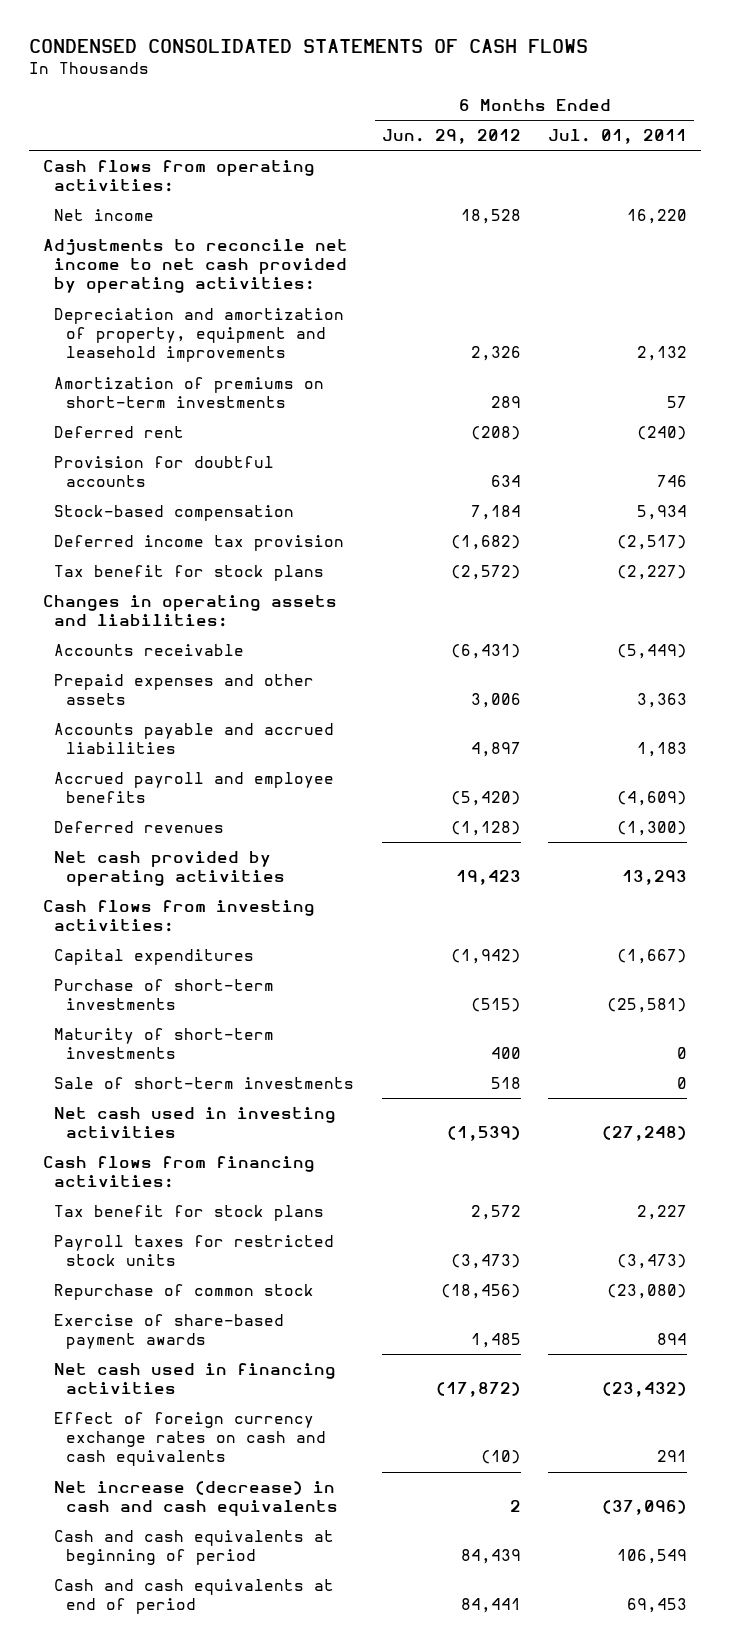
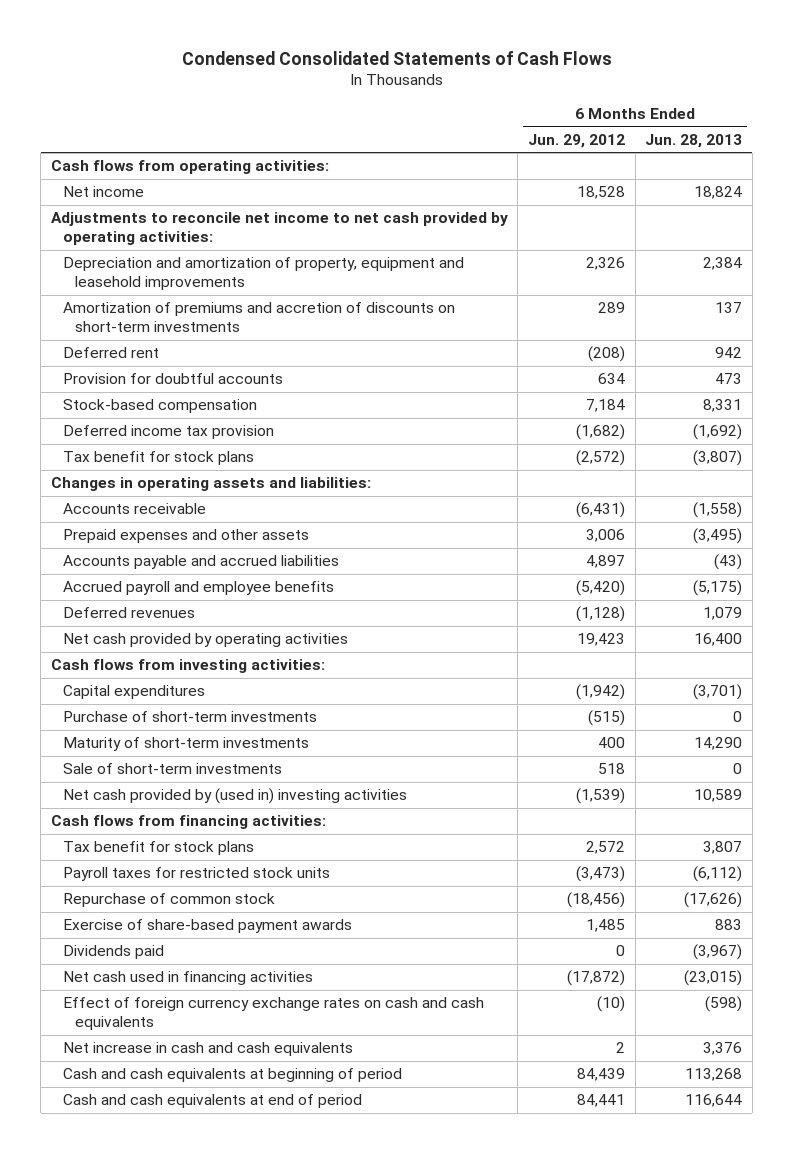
[29,39,589,54] CONDENSED CONSOLIDATED STATEMENTS OF CASH FLOWS -> [181,50,612,65] Condensed Consolidated Statements of Cash Flows
[548,128,688,144] Jul. 01, 2011 -> none
none -> [645,133,743,148] Jun. 28, 2013
[54,376,325,409] Amortization of premiums on short-term investments -> [62,302,455,333] Amortization of premiums and accretion of discounts on short-term investments
[54,1106,337,1139] Net cash used in investing activities -> [62,788,407,805] Net cash provided by (used in) investing activities
none -> [62,945,164,960] Dividends paid
[54,1480,339,1517] Net increase (decrease) in cash and cash equivalents -> [62,1042,353,1057] Net increase in cash and cash equivalents

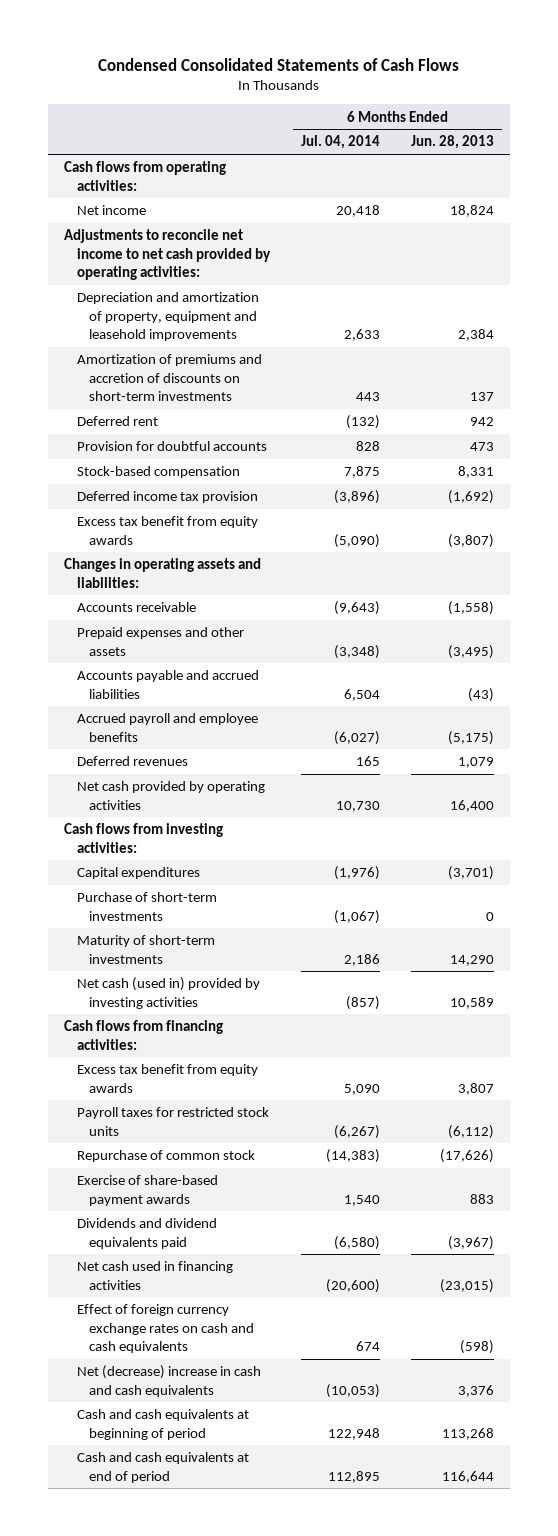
[528,133,626,148] Jun. 29, 2012 -> none
none -> [301,135,381,150] Jul. 04, 2014
[62,451,254,466] Tax benefit for stock plans -> [76,516,258,545] Excess tax benefit from equity awards
[62,763,282,775] Sale of short-term investments -> none
[62,788,407,805] Net cash provided by (used in) investing activities -> [76,977,260,1009] Net cash (used in) provided by investing activities
[62,841,254,856] Tax benefit for stock plans -> [76,1064,258,1093] Excess tax benefit from equity awards
[62,945,164,960] Dividends paid -> [76,1218,217,1249] Dividends and dividend equivalents paid
[62,1042,353,1057] Net increase in cash and cash equivalents -> [76,1365,261,1397] Net (decrease) increase in cash and cash equivalents

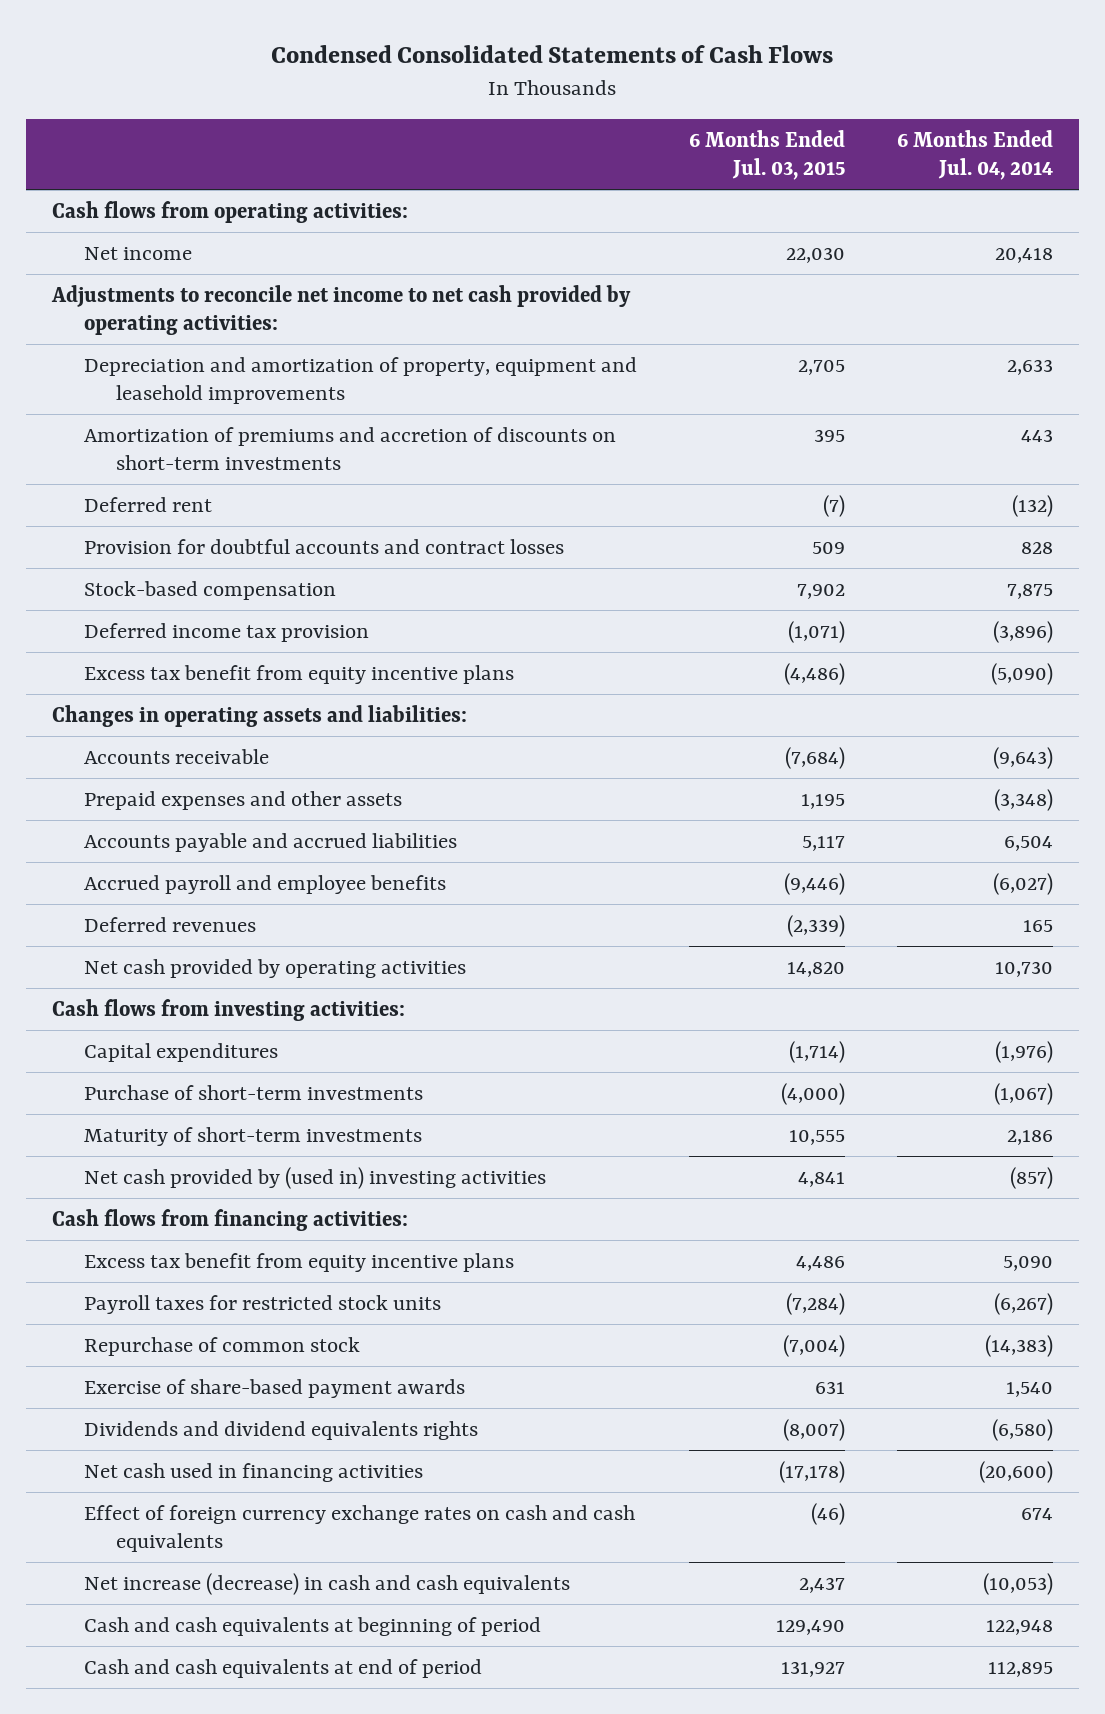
[411,135,495,150] Jun. 28, 2013 -> none
none -> [688,130,845,180] 6 Months Ended Jul. 03, 2015
[76,441,267,452] Provision for doubtful accounts -> [83,539,564,555] Provision for doubtful accounts and contract losses
[76,516,258,545] Excess tax benefit from equity awards -> [83,665,514,685] Excess tax benefit from equity incentive plans
[76,977,260,1009] Net cash (used in) provided by investing activities -> [83,1167,546,1190] Net cash provided by (used in) investing activities
[76,1064,258,1093] Excess tax benefit from equity awards -> [83,1253,514,1273] Excess tax benefit from equity incentive plans
[76,1218,217,1249] Dividends and dividend equivalents paid -> [83,1421,478,1441] Dividends and dividend equivalents rights
[76,1365,261,1397] Net (decrease) increase in cash and cash equivalents -> [83,1573,570,1596] Net increase (decrease) in cash and cash equivalents

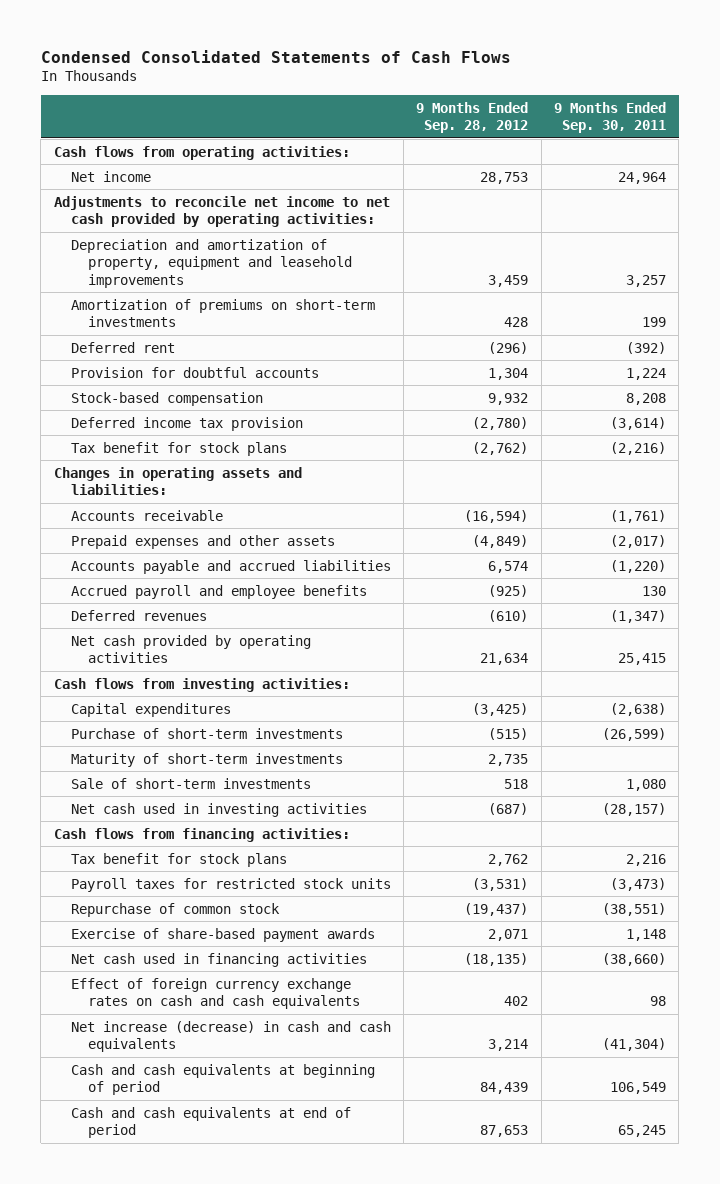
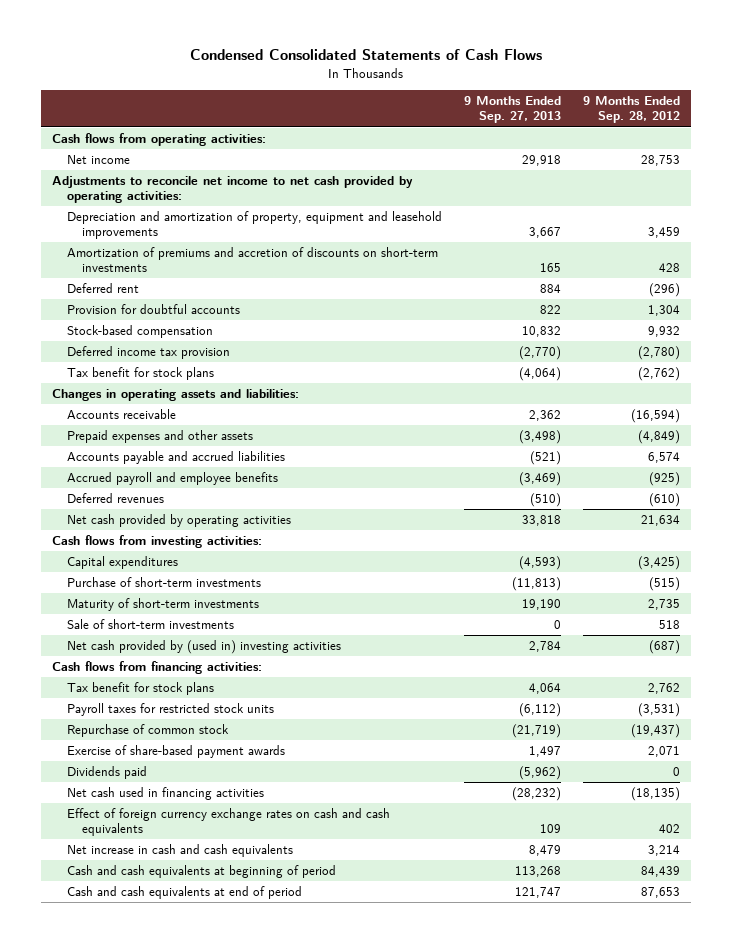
[553,101,666,134] 9 Months Ended Sep. 30, 2011 -> none
none -> [463,96,561,124] 9 Months Ended Sep. 27, 2013
[71,298,376,328] Amortization of premiums on short-term investments -> [66,247,438,273] Amortization of premiums and accretion of discounts on short-term investments
[71,802,368,817] Net cash used in investing activities -> [66,640,341,655] Net cash provided by (used in) investing activities
none -> [66,766,147,780] Dividends paid
[71,1020,392,1053] Net increase (decrease) in cash and cash equivalents -> [66,844,293,858] Net increase in cash and cash equivalents

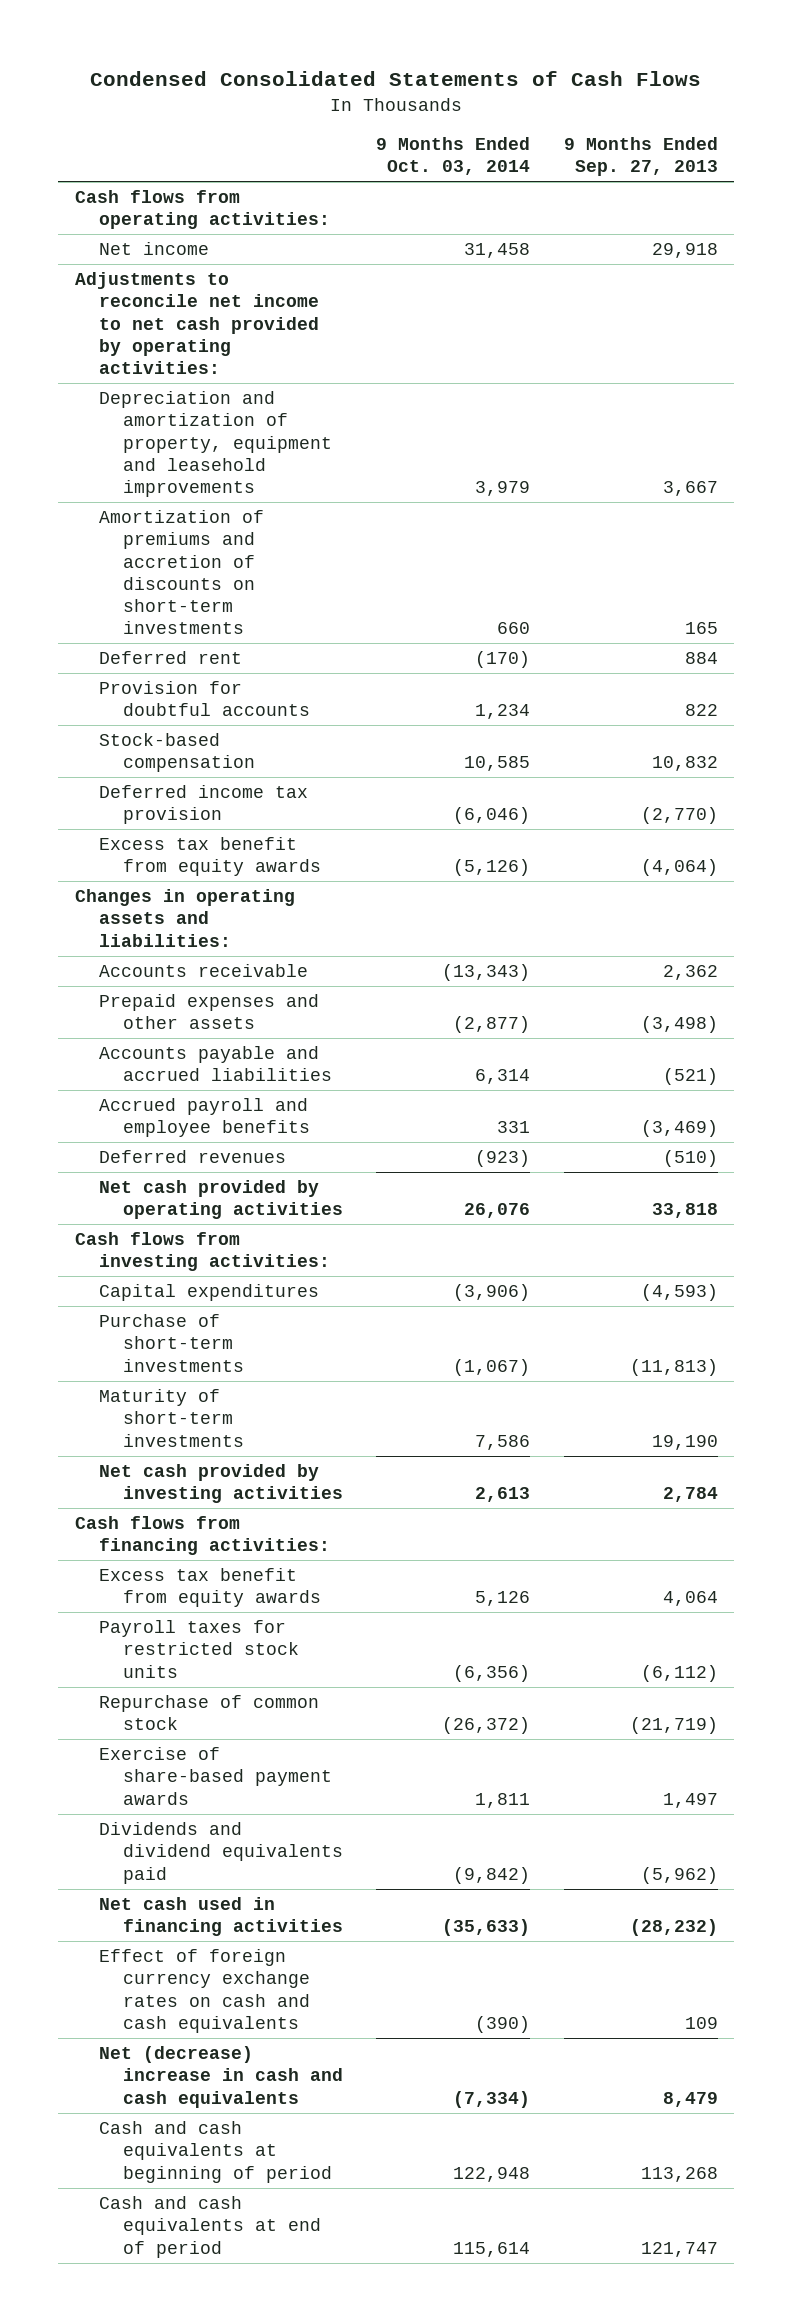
[583,96,681,124] 9 Months Ended Sep. 28, 2012 -> none
none -> [376,137,531,176] 9 Months Ended Oct. 03, 2014
[66,367,214,381] Tax benefit for stock plans -> [98,837,322,877] Excess tax benefit from equity awards
[66,619,234,630] Sale of short-term investments -> none
[66,640,341,655] Net cash provided by (used in) investing activities -> [98,1464,344,1504] Net cash provided by investing activities
[66,682,214,696] Tax benefit for stock plans -> [98,1568,322,1608] Excess tax benefit from equity awards
[66,766,147,780] Dividends paid -> [98,1822,344,1884] Dividends and dividend equivalents paid
[66,844,293,858] Net increase in cash and cash equivalents -> [98,2046,344,2108] Net (decrease) increase in cash and cash equivalents

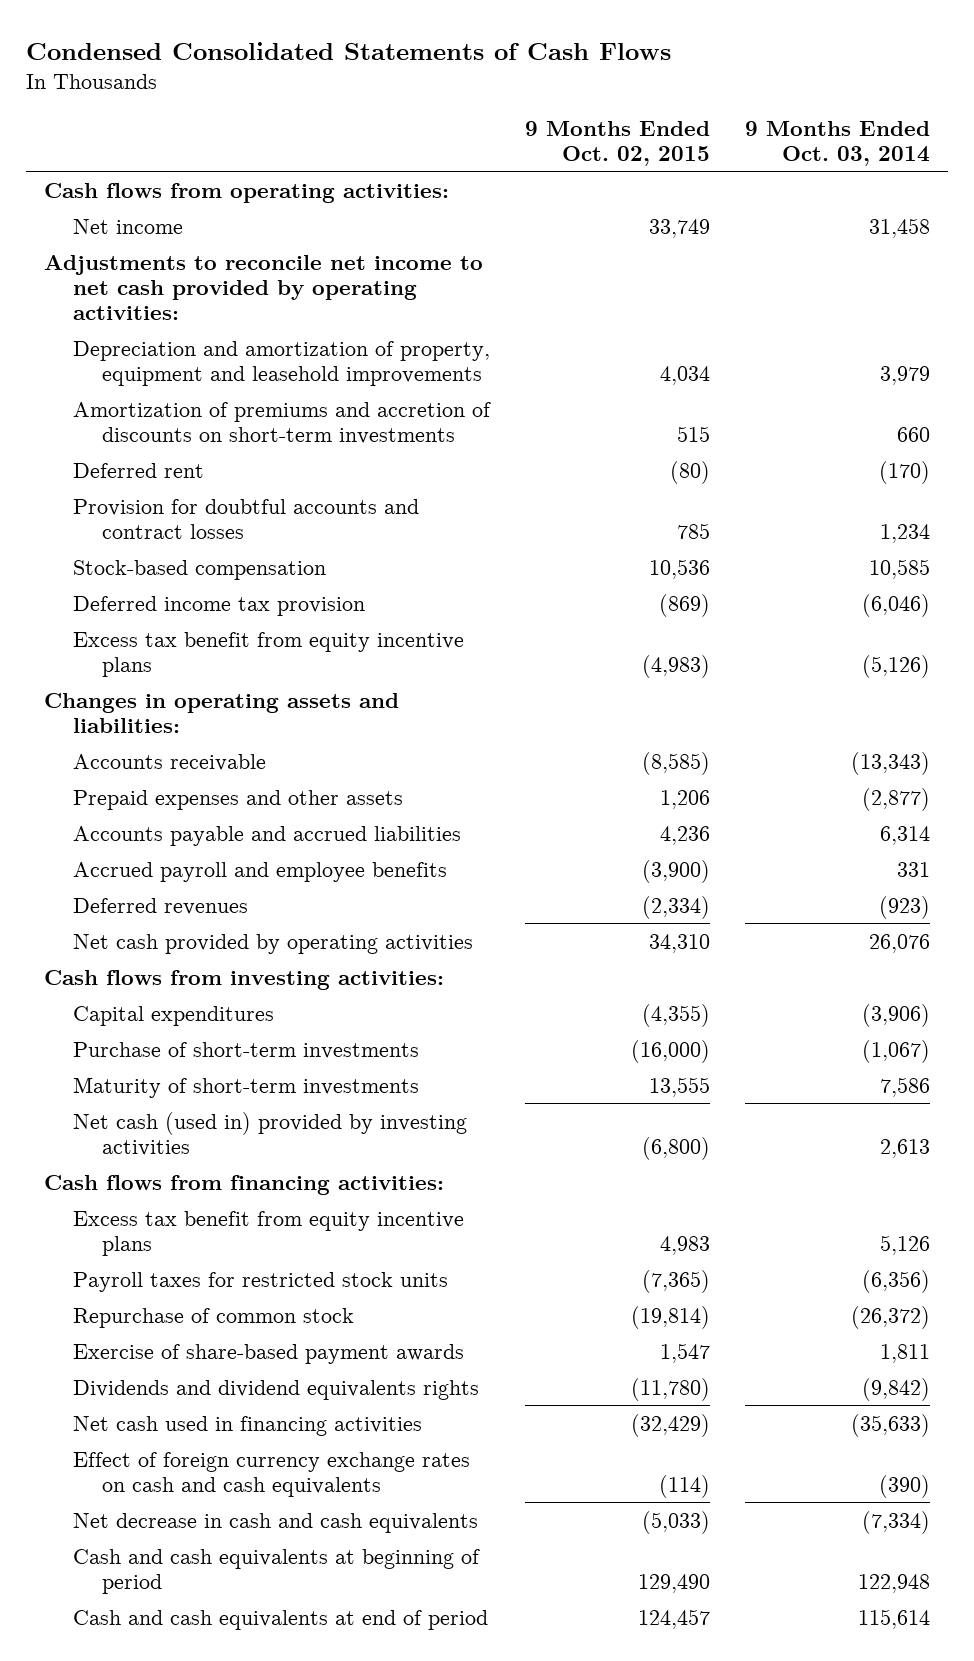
[563,137,718,177] 9 Months Ended Sep. 27, 2013 -> none
none -> [524,120,710,166] 9 Months Ended Oct. 02, 2015
[98,681,311,717] Provision for doubtful accounts -> [72,498,419,539] Provision for doubtful accounts and contract losses
[98,837,322,877] Excess tax benefit from equity awards -> [72,631,464,677] Excess tax benefit from equity incentive plans
[98,1464,344,1504] Net cash provided by investing activities -> [72,1111,467,1156] Net cash (used in) provided by investing activities
[98,1568,322,1608] Excess tax benefit from equity awards -> [72,1210,464,1256] Excess tax benefit from equity incentive plans
[98,1822,344,1884] Dividends and dividend equivalents paid -> [72,1379,479,1400] Dividends and dividend equivalents rights
[98,2046,344,2108] Net (decrease) increase in cash and cash equivalents -> [72,1512,478,1533] Net decrease in cash and cash equivalents

